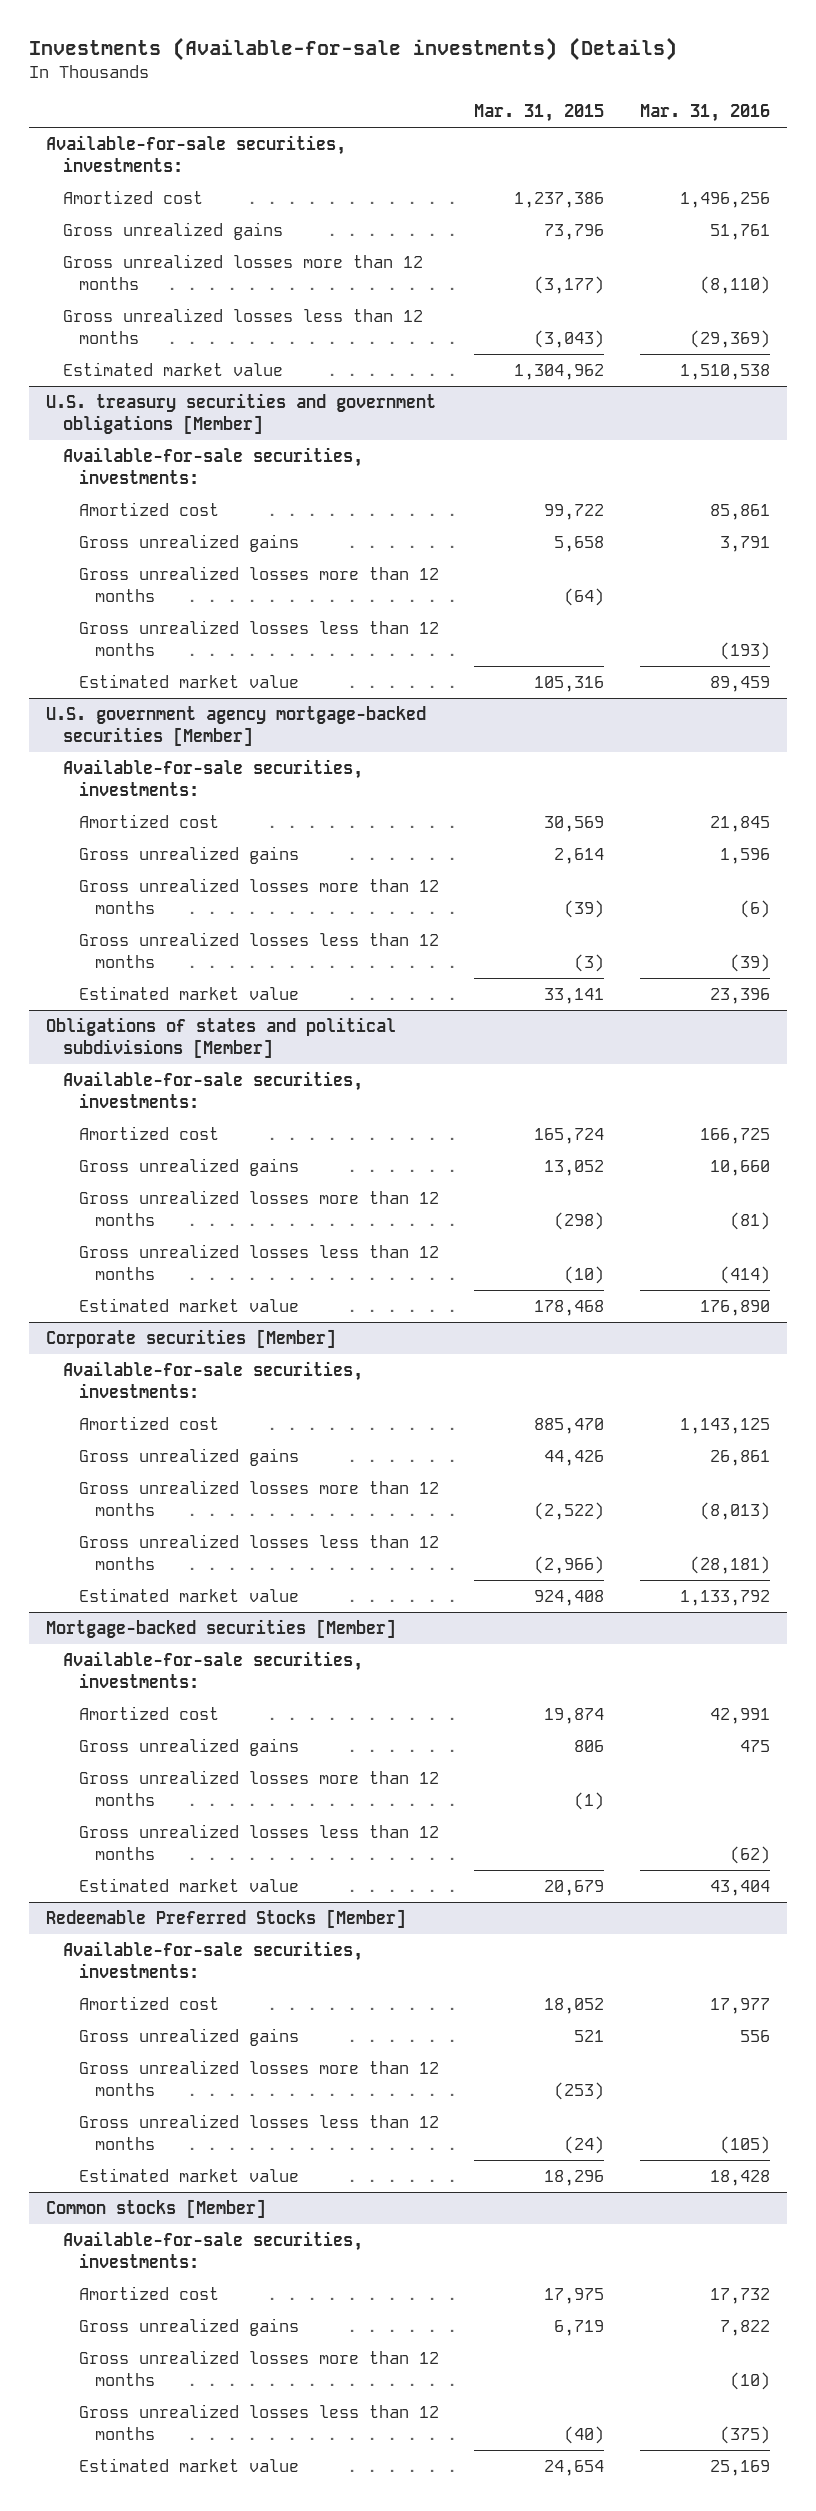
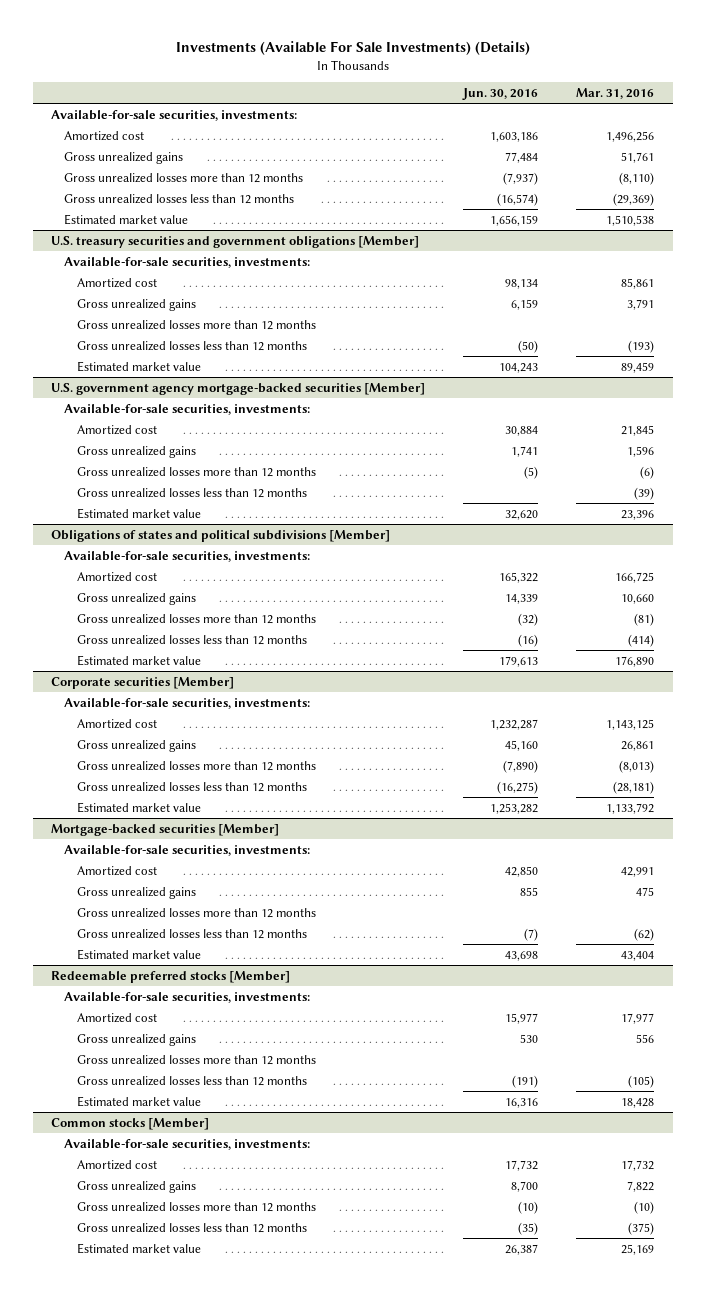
[28,37,677,62] Investments (Available-for-sale investments) (Details) -> [175,41,530,56] Investments (Available For Sale Investments) (Details)
[474,104,605,123] Mar. 31, 2015 -> none
none -> [462,87,539,100] Jun. 30, 2016
[46,1908,407,1928] Redeemable Preferred Stocks [Member] -> [51,970,291,983] Redeemable preferred stocks [Member]

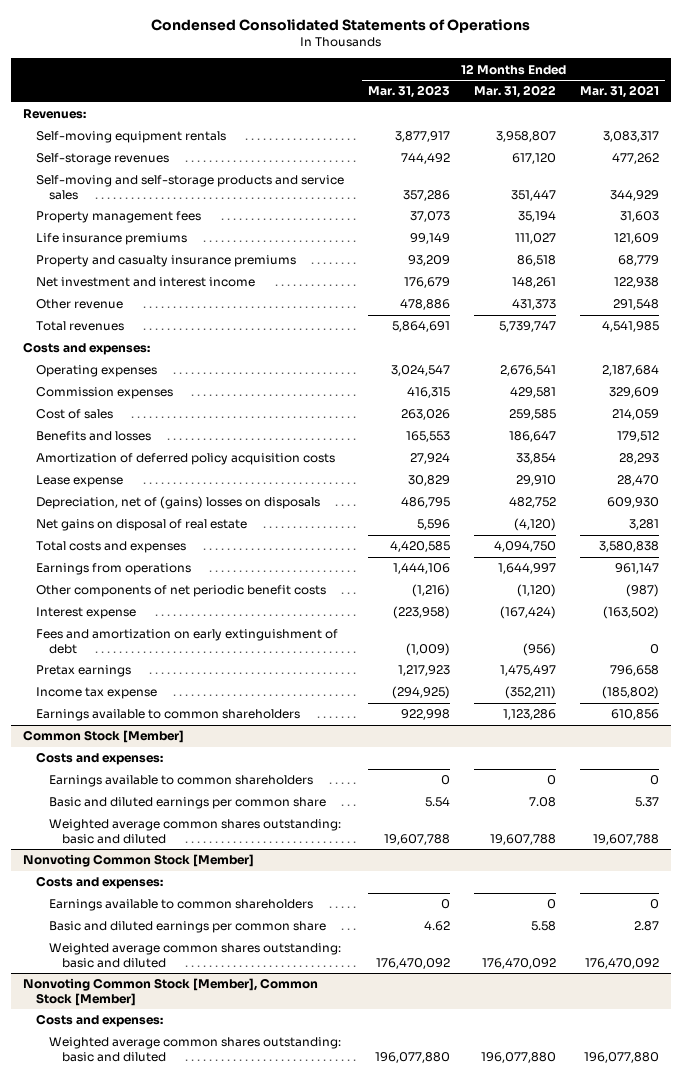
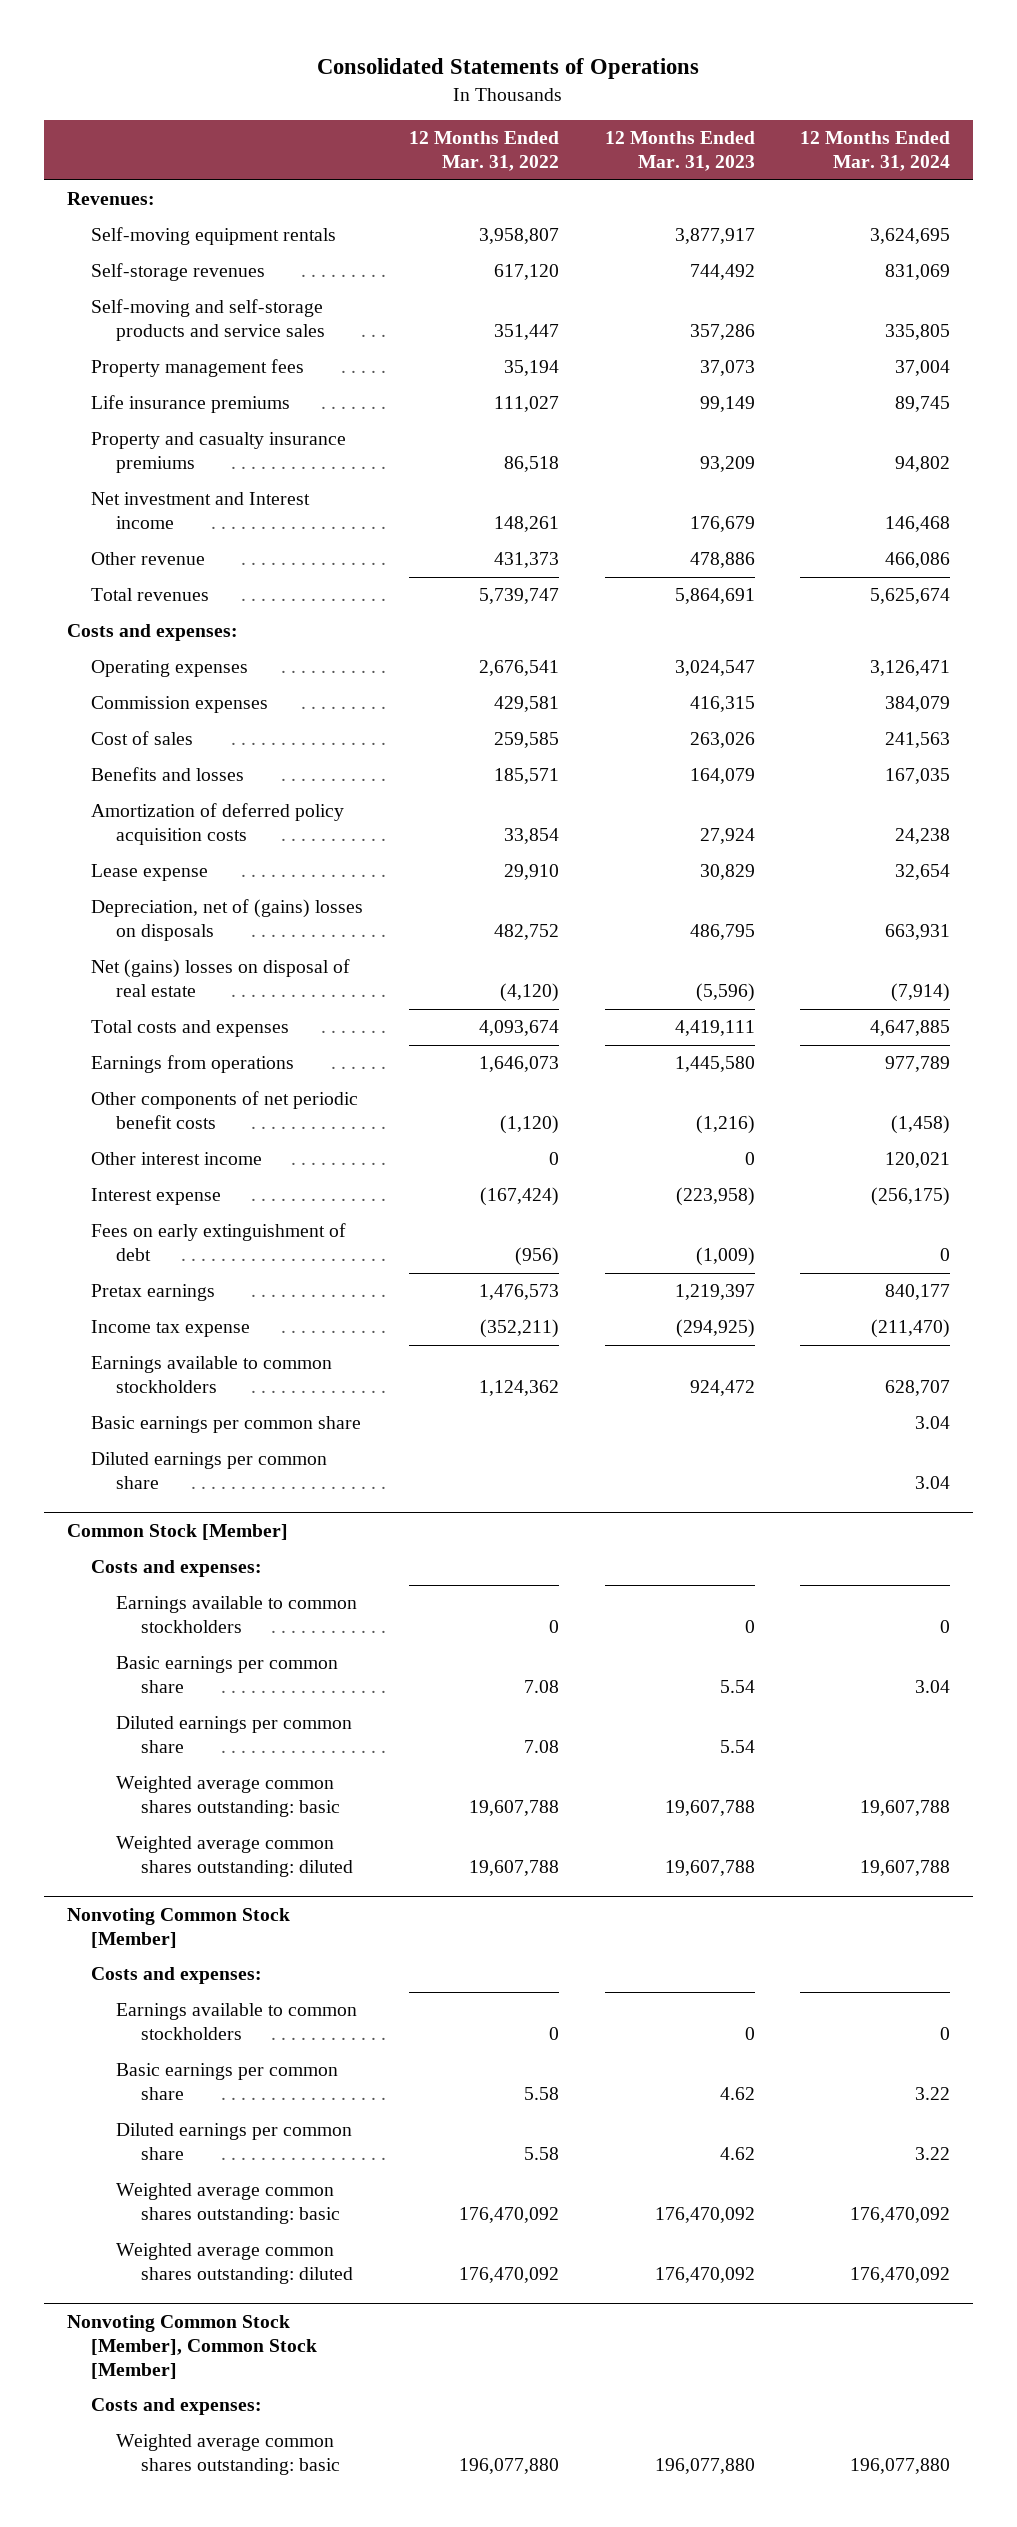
[151,19,531,34] Condensed Consolidated Statements of Operations -> [317,58,700,80] Consolidated Statements of Operations
[580,85,660,99] Mar. 31, 2021 -> none
none -> [800,131,951,172] 12 Months Ended Mar. 31, 2024
[36,277,256,288] Net investment and interest income -> [91,492,311,530] Net investment and Interest income
[406,431,451,443] 165,553 -> [689,768,755,785] 164,079
[509,431,557,443] 186,647 -> [494,768,560,785] 185,571
[36,519,248,532] Net gains on disposal of real estate -> [91,959,351,998] Net (gains) losses on disposal of real estate
[417,519,451,531] 5,596 -> [695,983,755,1003] (5,596)
[390,541,451,553] 4,420,585 -> [674,1020,755,1037] 4,419,111
[494,541,557,553] 4,094,750 -> [479,1020,560,1037] 4,093,674
[393,563,451,575] 1,444,106 -> [674,1056,755,1073] 1,445,580
[498,563,557,575] 1,644,997 -> [479,1056,560,1073] 1,646,073
none -> [91,1152,263,1166] Other interest income
[36,629,339,654] Fees and amortization on early extinguishment of debt -> [91,1223,347,1262] Fees on early extinguishment of debt
[398,665,451,677] 1,217,923 -> [674,1284,755,1301] 1,219,397
[500,665,557,677] 1,475,497 -> [479,1284,560,1301] 1,476,573
[36,709,301,722] Earnings available to common shareholders -> [91,1356,333,1394] Earnings available to common stockholders
[401,709,451,721] 922,998 -> [689,1380,755,1397] 924,472
[503,709,557,721] 1,123,286 -> [479,1380,560,1397] 1,124,362
none -> [91,1416,362,1434] Basic earnings per common share
none -> [91,1452,328,1490] Diluted earnings per common share
[48,775,313,788] Earnings available to common shareholders -> [116,1596,358,1634] Earnings available to common stockholders
[48,797,326,810] Basic and diluted earnings per common share -> [116,1656,339,1694] Basic earnings per common share
none -> [116,1716,353,1754] Diluted earnings per common share
[48,819,341,844] Weighted average common shares outstanding: basic and diluted -> [116,1776,341,1818] Weighted average common shares outstanding: basic
none -> [116,1836,354,1878] Weighted average common shares outstanding: diluted
[48,899,313,912] Earnings available to common shareholders -> [116,2003,358,2041] Earnings available to common stockholders
[48,921,326,934] Basic and diluted earnings per common share -> [116,2063,339,2101] Basic earnings per common share
none -> [116,2123,353,2161] Diluted earnings per common share
[48,943,341,968] Weighted average common shares outstanding: basic and diluted -> [116,2183,341,2225] Weighted average common shares outstanding: basic
none -> [116,2243,354,2285] Weighted average common shares outstanding: diluted
[48,1037,341,1062] Weighted average common shares outstanding: basic and diluted -> [116,2434,341,2476] Weighted average common shares outstanding: basic

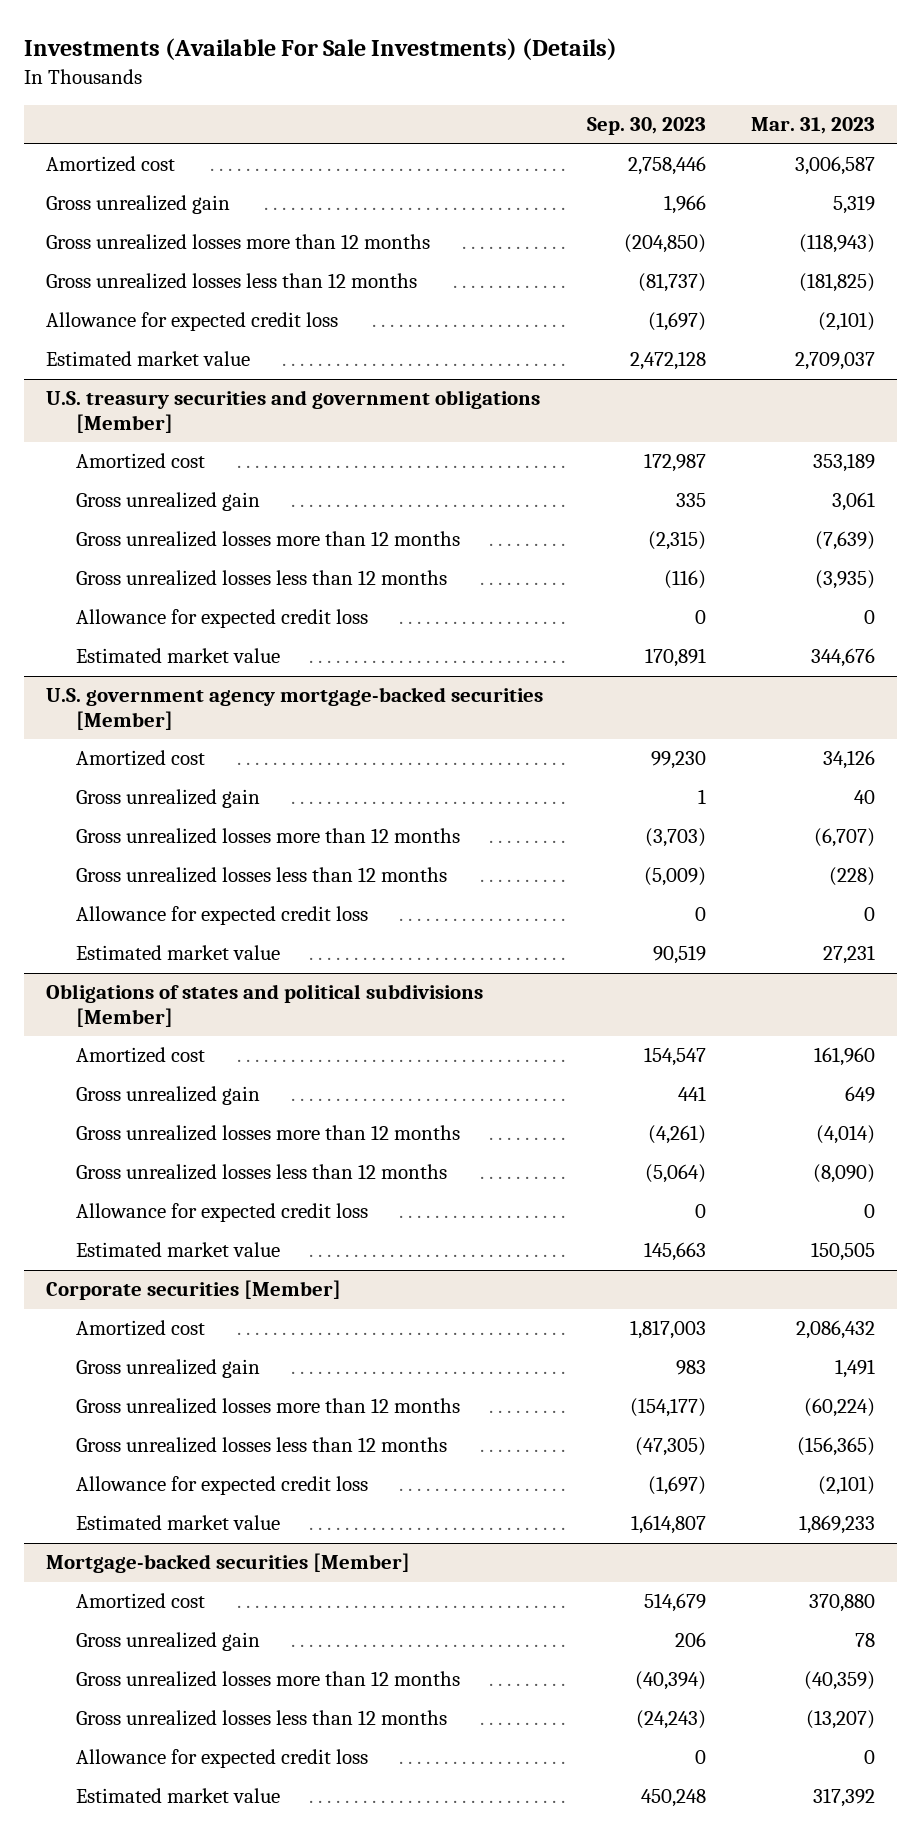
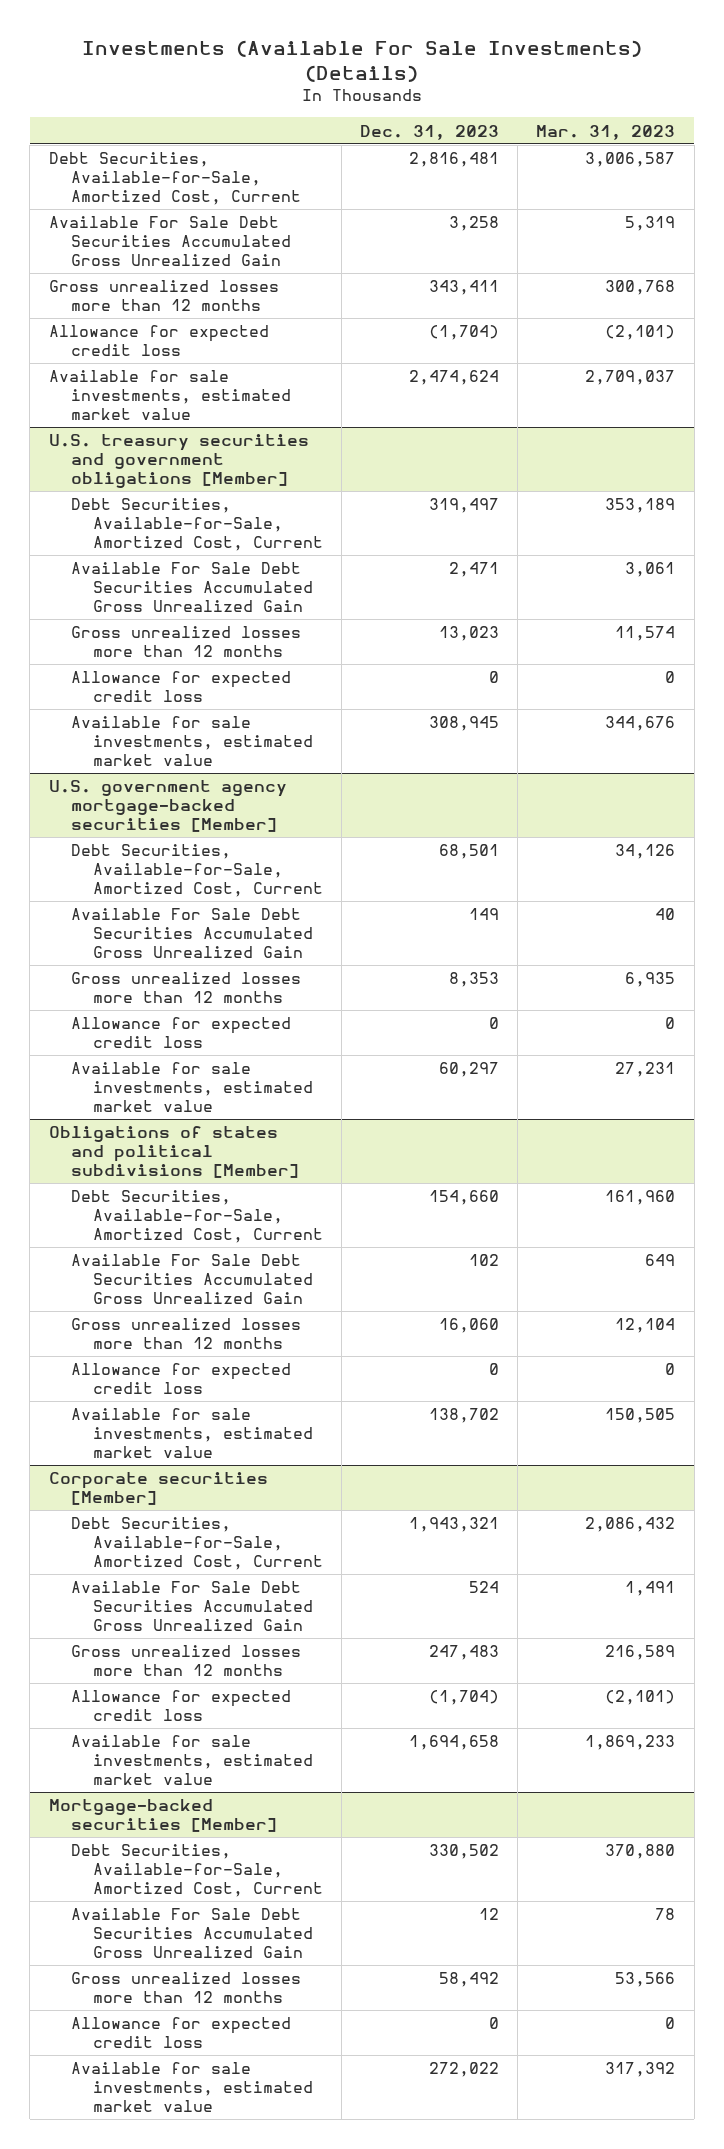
[587,117,707,136] Sep. 30, 2023 -> none
none -> [359,124,499,140] Dec. 31, 2023
[45,273,417,290] Gross unrealized losses less than 12 months -> none
[45,156,175,173] Amortized cost -> [48,152,301,205] Debt Securities, Available-for-Sale, Amortized Cost, Current
[45,195,230,215] Gross unrealized gain -> [48,216,291,266] Available For Sale Debt Securities Accumulated Gross Unrealized Gain
[798,234,875,254] (118,943) -> [605,280,676,296] 300,768
[45,351,250,367] Estimated market value -> [48,370,291,420] Available for sale investments, estimated market value
[75,570,447,587] Gross unrealized losses less than 12 months -> none
[75,453,205,470] Amortized cost -> [70,498,323,551] Debt Securities, Available-for-Sale, Amortized Cost, Current
[75,492,260,512] Gross unrealized gain -> [70,562,313,612] Available For Sale Debt Securities Accumulated Gross Unrealized Gain
[814,531,875,551] (7,639) -> [615,626,676,642] 11,574
[75,648,280,664] Estimated market value -> [70,716,313,766] Available for sale investments, estimated market value
[75,789,260,809] Gross unrealized gain -> none
[75,867,447,884] Gross unrealized losses less than 12 months -> none
[75,750,205,767] Amortized cost -> [70,844,323,897] Debt Securities, Available-for-Sale, Amortized Cost, Current
none -> [70,908,313,958] Available For Sale Debt Securities Accumulated Gross Unrealized Gain
[813,828,875,848] (6,707) -> [625,972,676,988] 6,935
[75,945,280,961] Estimated market value -> [70,1062,313,1112] Available for sale investments, estimated market value
[75,1164,447,1181] Gross unrealized losses less than 12 months -> none
[75,1047,205,1064] Amortized cost -> [70,1190,323,1243] Debt Securities, Available-for-Sale, Amortized Cost, Current
[75,1086,260,1106] Gross unrealized gain -> [70,1254,313,1304] Available For Sale Debt Securities Accumulated Gross Unrealized Gain
[815,1125,875,1145] (4,014) -> [615,1318,676,1334] 12,104
[75,1242,280,1258] Estimated market value -> [70,1408,313,1458] Available for sale investments, estimated market value
[75,1437,447,1454] Gross unrealized losses less than 12 months -> none
[75,1320,205,1337] Amortized cost -> [70,1517,323,1570] Debt Securities, Available-for-Sale, Amortized Cost, Current
[75,1359,260,1379] Gross unrealized gain -> [70,1581,313,1631] Available For Sale Debt Securities Accumulated Gross Unrealized Gain
[803,1398,875,1418] (60,224) -> [605,1645,676,1661] 216,589
[75,1515,280,1531] Estimated market value -> [70,1735,313,1785] Available for sale investments, estimated market value
[75,1632,260,1652] Gross unrealized gain -> none
[75,1710,447,1727] Gross unrealized losses less than 12 months -> none
[75,1593,205,1610] Amortized cost -> [70,1844,323,1897] Debt Securities, Available-for-Sale, Amortized Cost, Current
none -> [70,1908,313,1958] Available For Sale Debt Securities Accumulated Gross Unrealized Gain
[803,1671,875,1691] (40,359) -> [615,1972,676,1988] 53,566
[75,1788,280,1804] Estimated market value -> [70,2062,313,2112] Available for sale investments, estimated market value

